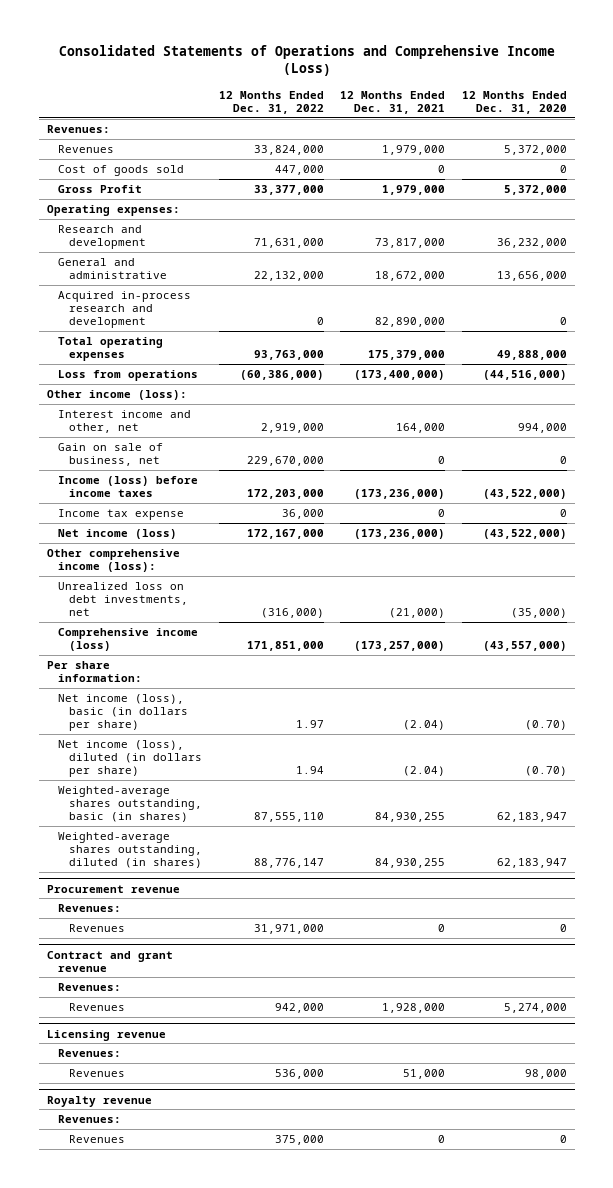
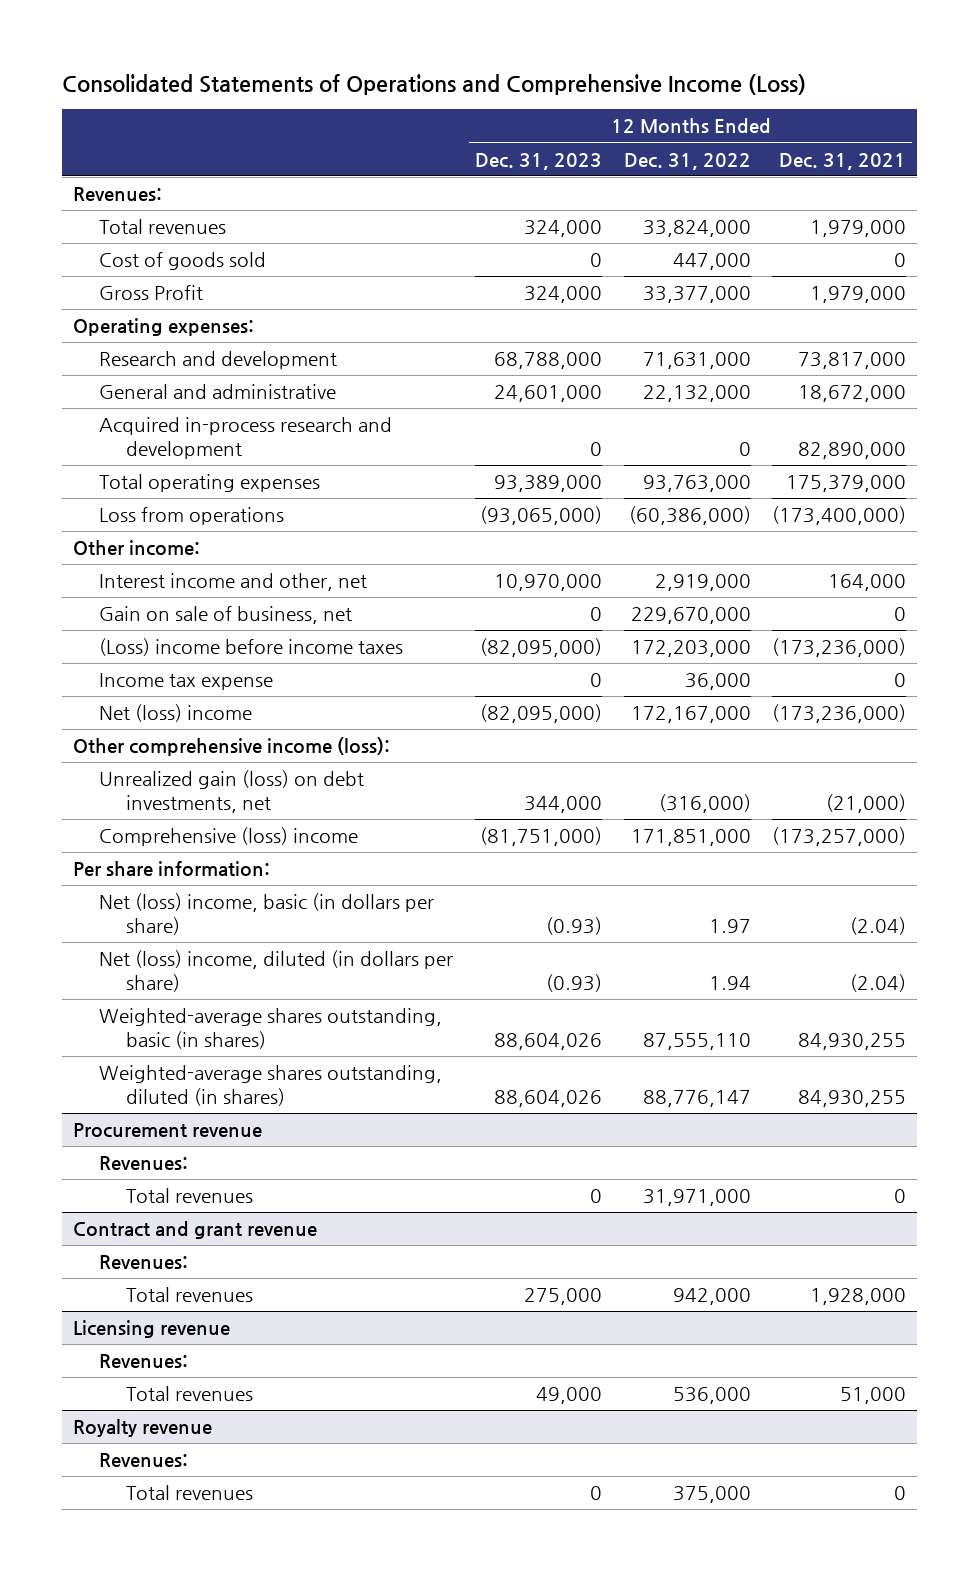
[461,90,567,114] 12 Months Ended Dec. 31, 2020 -> none
none -> [474,152,602,170] Dec. 31, 2023
[58,144,115,153] Revenues -> [99,219,227,235] Total revenues
[46,389,187,400] Other income (loss): -> [72,540,200,557] Other income:
[58,475,199,498] Income (loss) before income taxes -> [99,638,404,657] (Loss) income before income taxes
[58,528,178,539] Net income (loss) -> [99,704,253,723] Net (loss) income
[58,581,189,617] Unrealized loss on debt investments, net -> [99,770,365,813] Unrealized gain (loss) on debt investments, net
[58,627,199,652] Comprehensive income (loss) -> [99,827,359,847] Comprehensive (loss) income
[58,693,189,732] Net income (loss), basic (in dollars per share) -> [99,893,435,935] Net (loss) income, basic (in dollars per share)
[58,739,203,778] Net income (loss), diluted (in dollars per share) -> [99,950,454,992] Net (loss) income, diluted (in dollars per share)
[69,923,126,932] Revenues -> [125,1188,253,1204] Total revenues
[69,1002,126,1011] Revenues -> [125,1287,253,1303] Total revenues
[69,1068,126,1077] Revenues -> [125,1386,253,1402] Total revenues
[69,1134,126,1143] Revenues -> [125,1485,253,1501] Total revenues

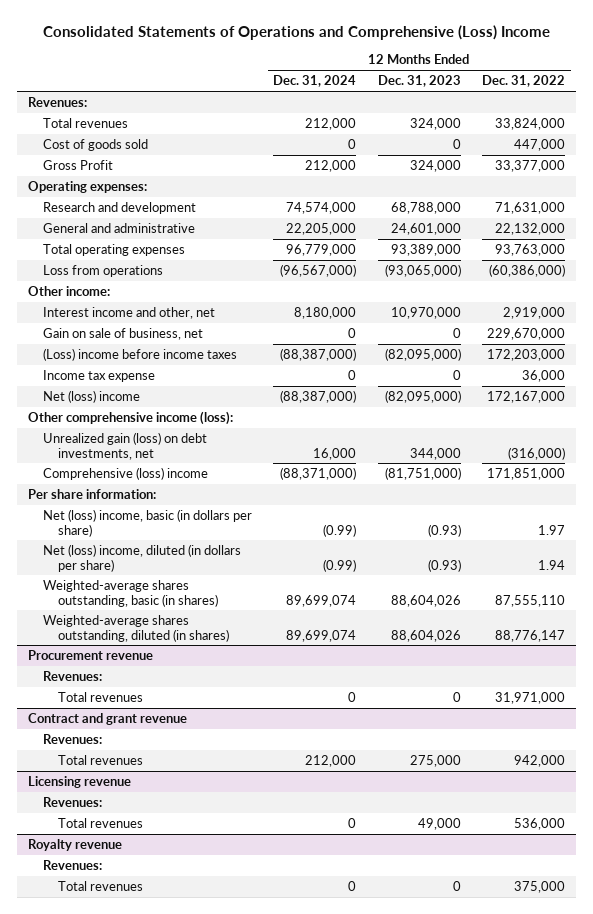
[61,73,806,95] Consolidated Statements of Operations and Comprehensive Income (Loss) -> [42,24,550,40] Consolidated Statements of Operations and Comprehensive (Loss) Income
[779,152,907,170] Dec. 31, 2021 -> none
none -> [273,75,357,88] Dec. 31, 2024
[99,417,393,459] Acquired in-process research and development -> none

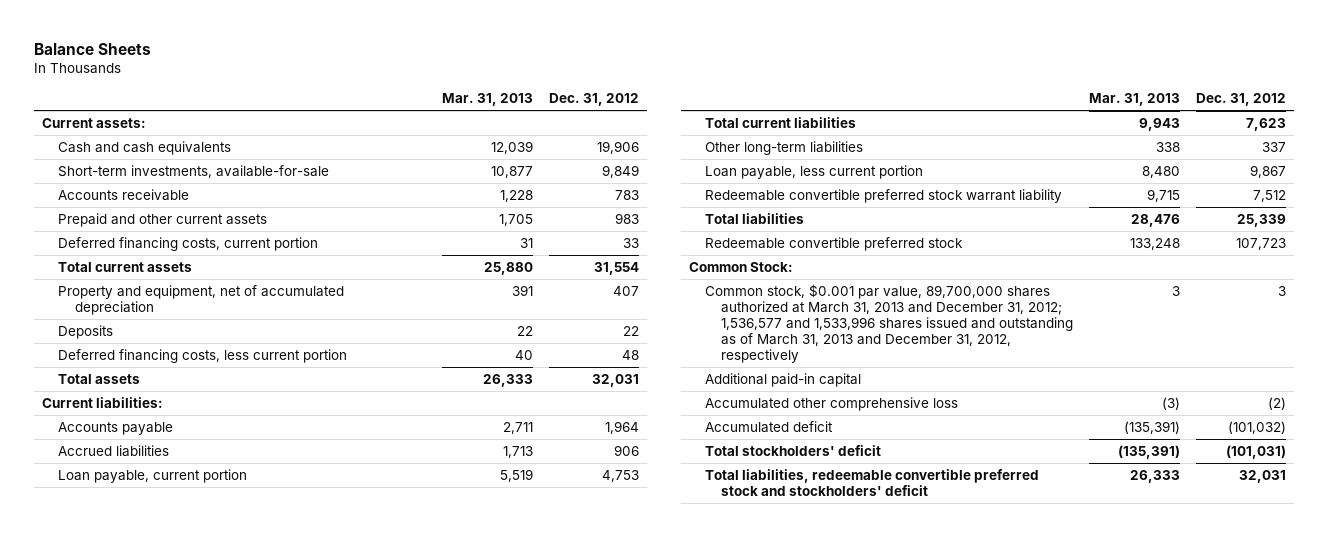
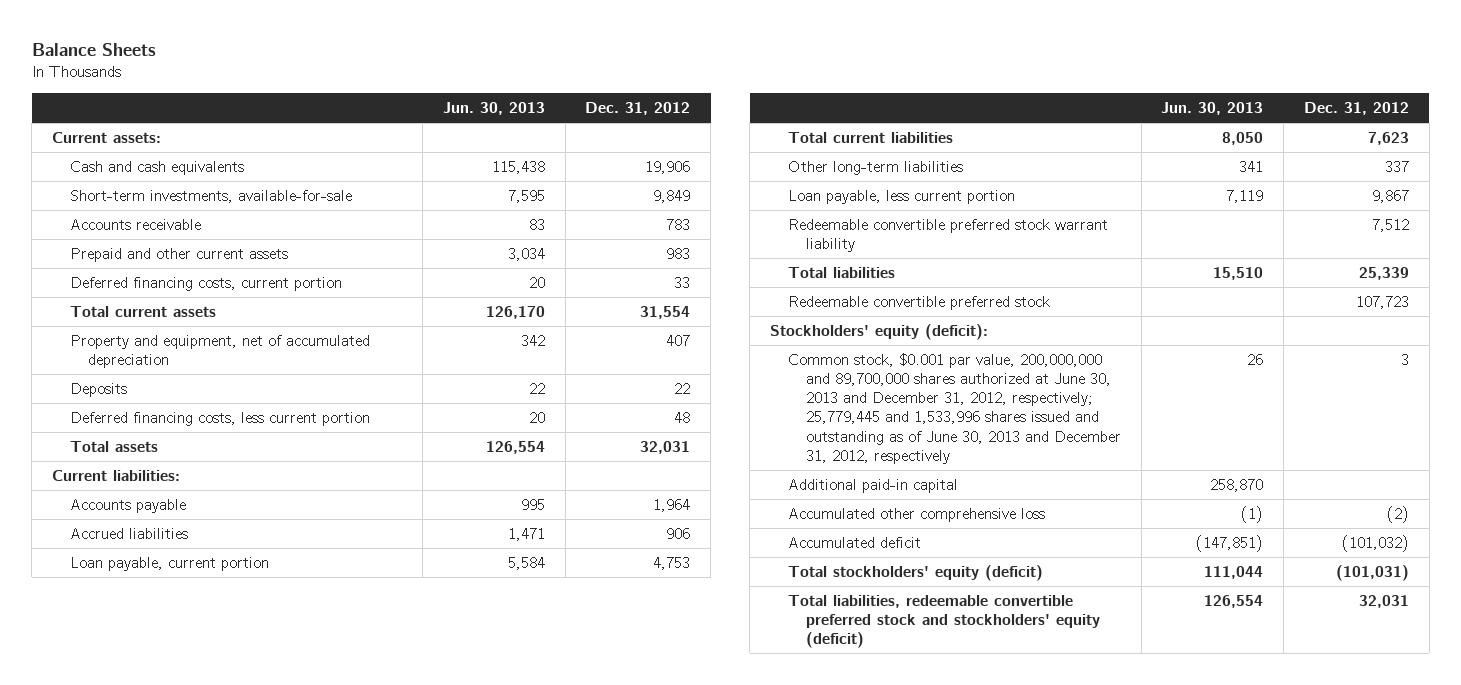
[442,92,534,106] Mar. 31, 2013 -> none
none -> [442,101,545,115] Jun. 30, 2013
[688,262,793,273] Common Stock: -> none
none -> [770,323,989,340] Stockholders' equity (deficit):
[704,284,1074,363] Common stock, $0.001 par value, 89,700,000 shares authorized at March 31, 2013 and December 31, 2012; 1,536,577 and 1,533,996 shares issued and outstanding as of March 31, 2013 and December 31, 2012, respectively -> [788,352,1122,464] Common stock, $0.001 par value, 200,000,000 and 89,700,000 shares authorized at June 30, 2013 and December 31, 2012, respectively; 25,779,445 and 1,533,996 shares issued and outstanding as of June 30, 2013 and December 31, 2012, respectively
[704,445,881,457] Total stockholders' deficit -> [788,564,1044,581] Total stockholders' equity (deficit)
[704,469,1039,496] Total liabilities, redeemable convertible preferred stock and stockholders' deficit -> [788,594,1101,649] Total liabilities, redeemable convertible preferred stock and stockholders' equity (deficit)

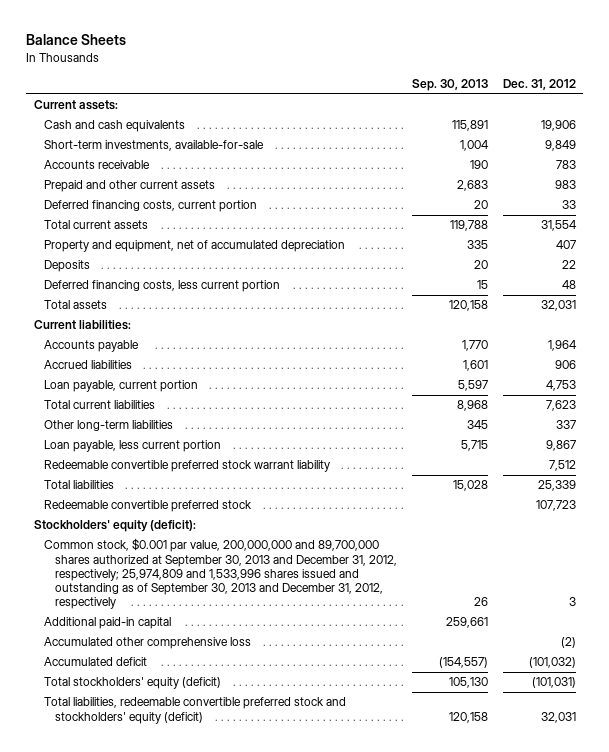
[442,101,545,115] Jun. 30, 2013 -> none
none -> [411,79,488,92] Sep. 30, 2013
[788,352,1122,464] Common stock, $0.001 par value, 200,000,000 and 89,700,000 shares authorized at June 30, 2013 and December 31, 2012, respectively; 25,779,445 and 1,533,996 shares issued and outstanding as of June 30, 2013 and December 31, 2012, respectively -> [44,538,398,610] Common stock, $0.001 par value, 200,000,000 and 89,700,000 shares authorized at September 30, 2013 and December 31, 2012, respectively; 25,974,809 and 1,533,996 shares issued and outstanding as of September 30, 2013 and December 31, 2012, respectively

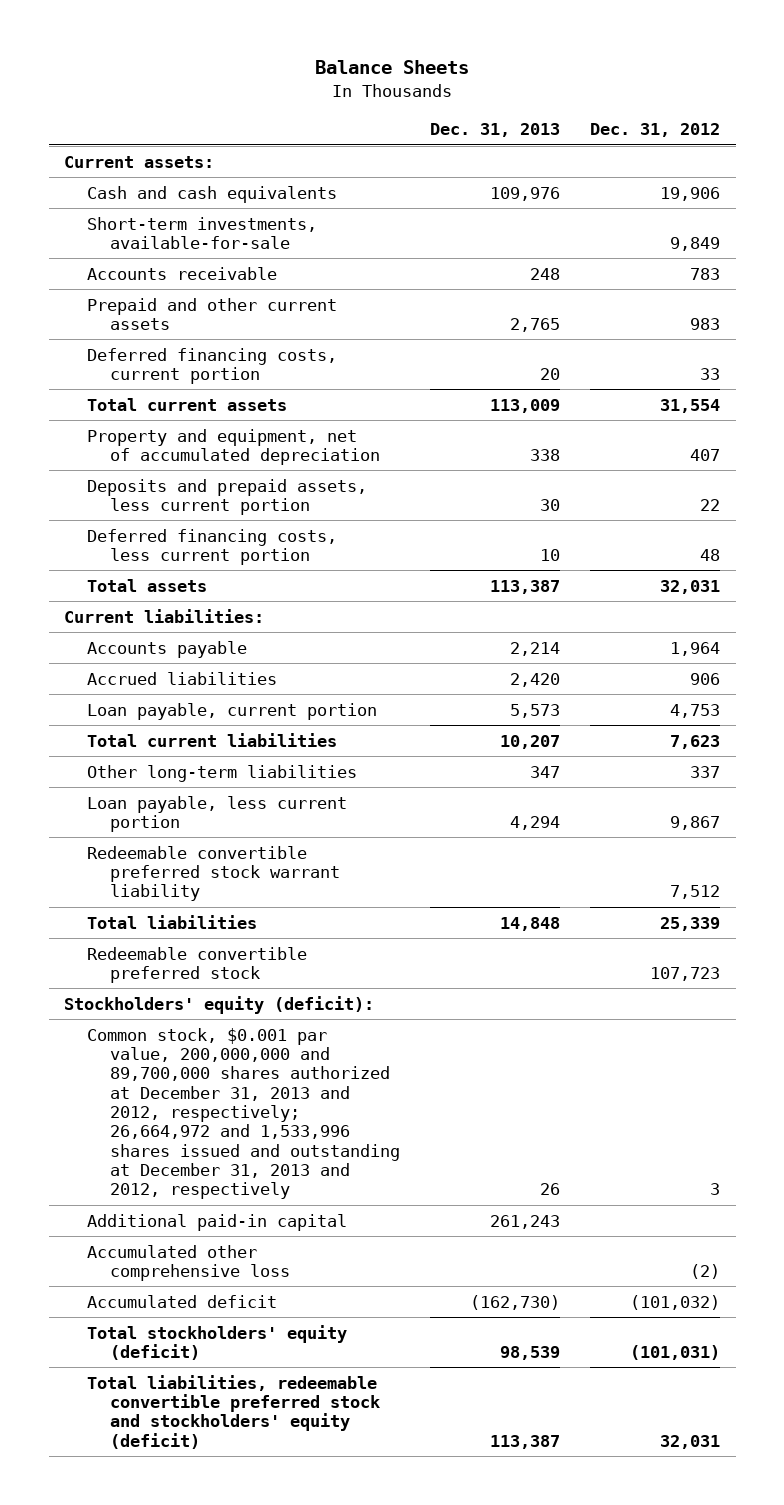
[411,79,488,92] Sep. 30, 2013 -> none
none -> [430,123,561,138] Dec. 31, 2013
[44,260,91,273] Deposits -> [86,478,367,515] Deposits and prepaid assets, less current portion
[44,538,398,610] Common stock, $0.001 par value, 200,000,000 and 89,700,000 shares authorized at September 30, 2013 and December 31, 2012, respectively; 25,974,809 and 1,533,996 shares issued and outstanding as of September 30, 2013 and December 31, 2012, respectively -> [86,1027,401,1200] Common stock, $0.001 par value, 200,000,000 and 89,700,000 shares authorized at December 31, 2013 and 2012, respectively; 26,664,972 and 1,533,996 shares issued and outstanding at December 31, 2013 and 2012, respectively

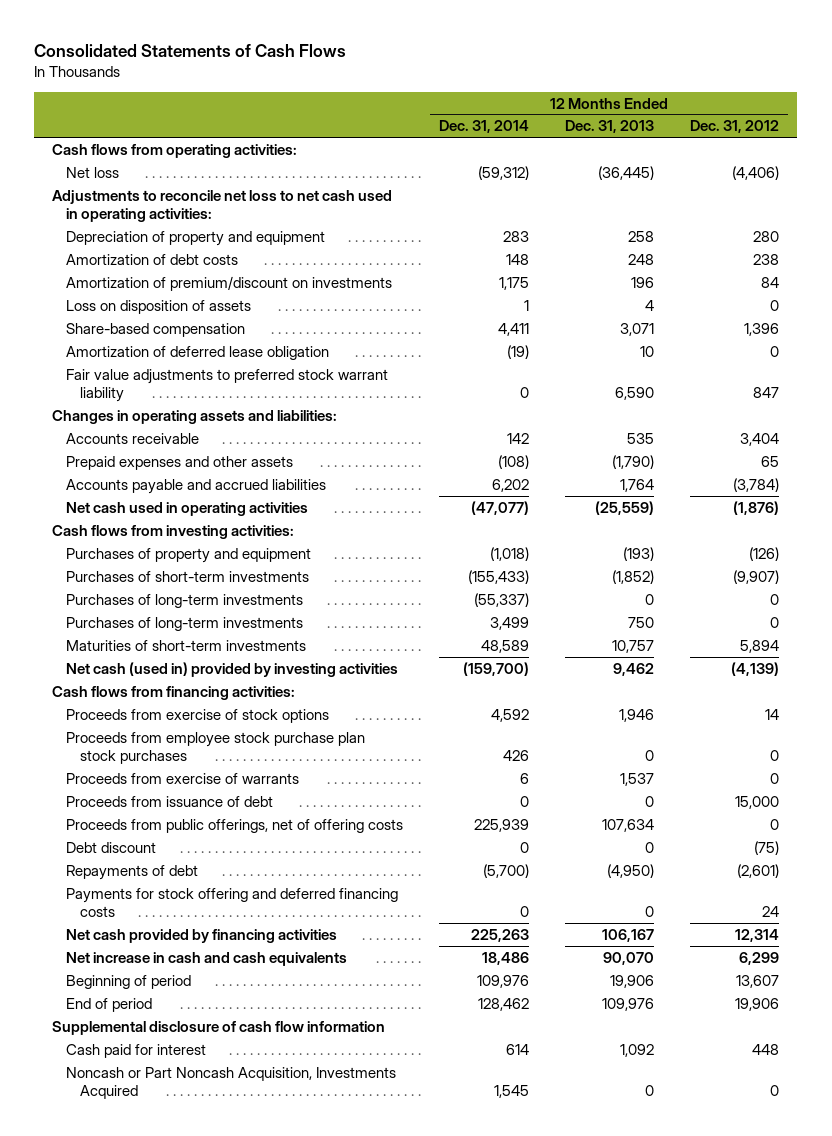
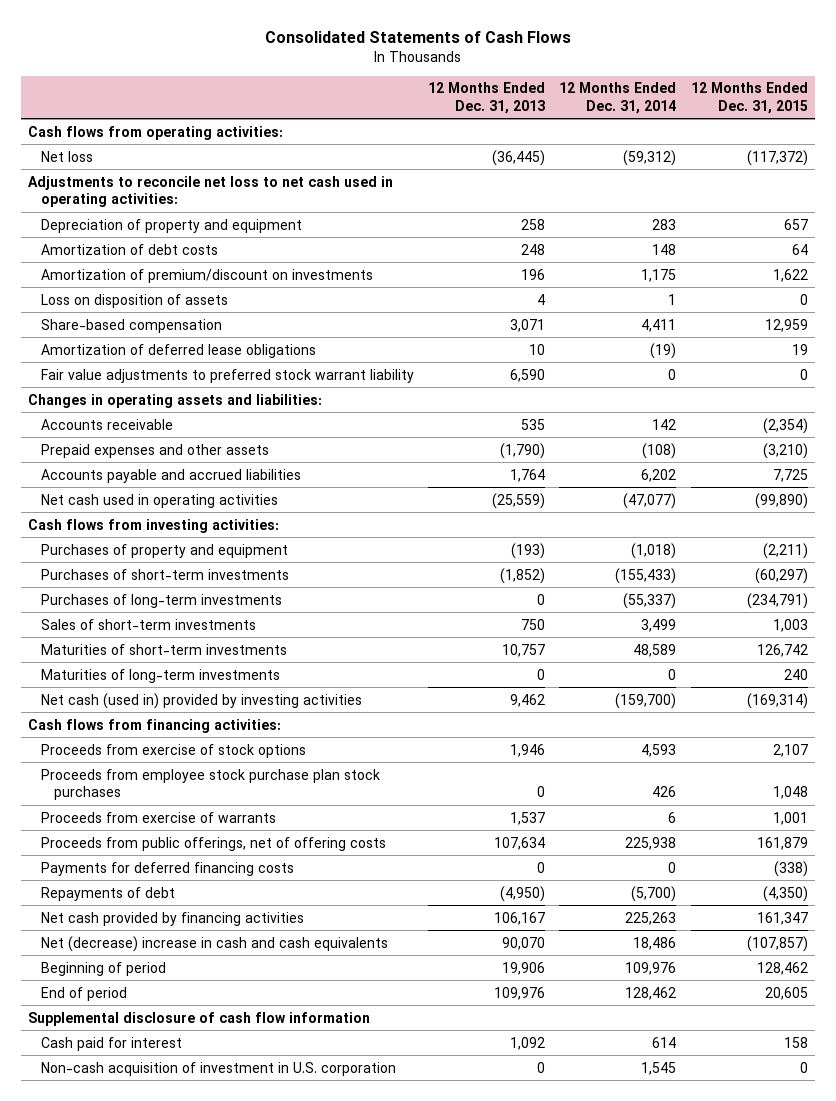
[690,120,780,134] Dec. 31, 2012 -> none
none -> [690,82,808,114] 12 Months Ended Dec. 31, 2015
[66,345,330,360] Amortization of deferred lease obligation -> [41,343,317,358] Amortization of deferred lease obligations
[66,616,304,631] Purchases of long-term investments -> [41,618,257,630] Sales of short-term investments
none -> [41,668,281,683] Maturities of long-term investments
[491,708,530,722] 4,592 -> [641,743,677,757] 4,593
[66,795,274,807] Proceeds from issuance of debt -> none
[66,841,157,853] Debt discount -> none
[474,818,530,832] 225,939 -> [625,836,677,850] 225,938
none -> [41,861,295,876] Payments for deferred financing costs
[66,887,399,918] Payments for stock offering and deferred financing costs -> none
[66,951,348,966] Net increase in cash and cash equivalents -> [41,935,389,952] Net (decrease) increase in cash and cash equivalents
[66,1066,397,1100] Noncash or Part Noncash Acquisition, Investments Acquired -> [41,1061,397,1076] Non-cash acquisition of investment in U.S. corporation

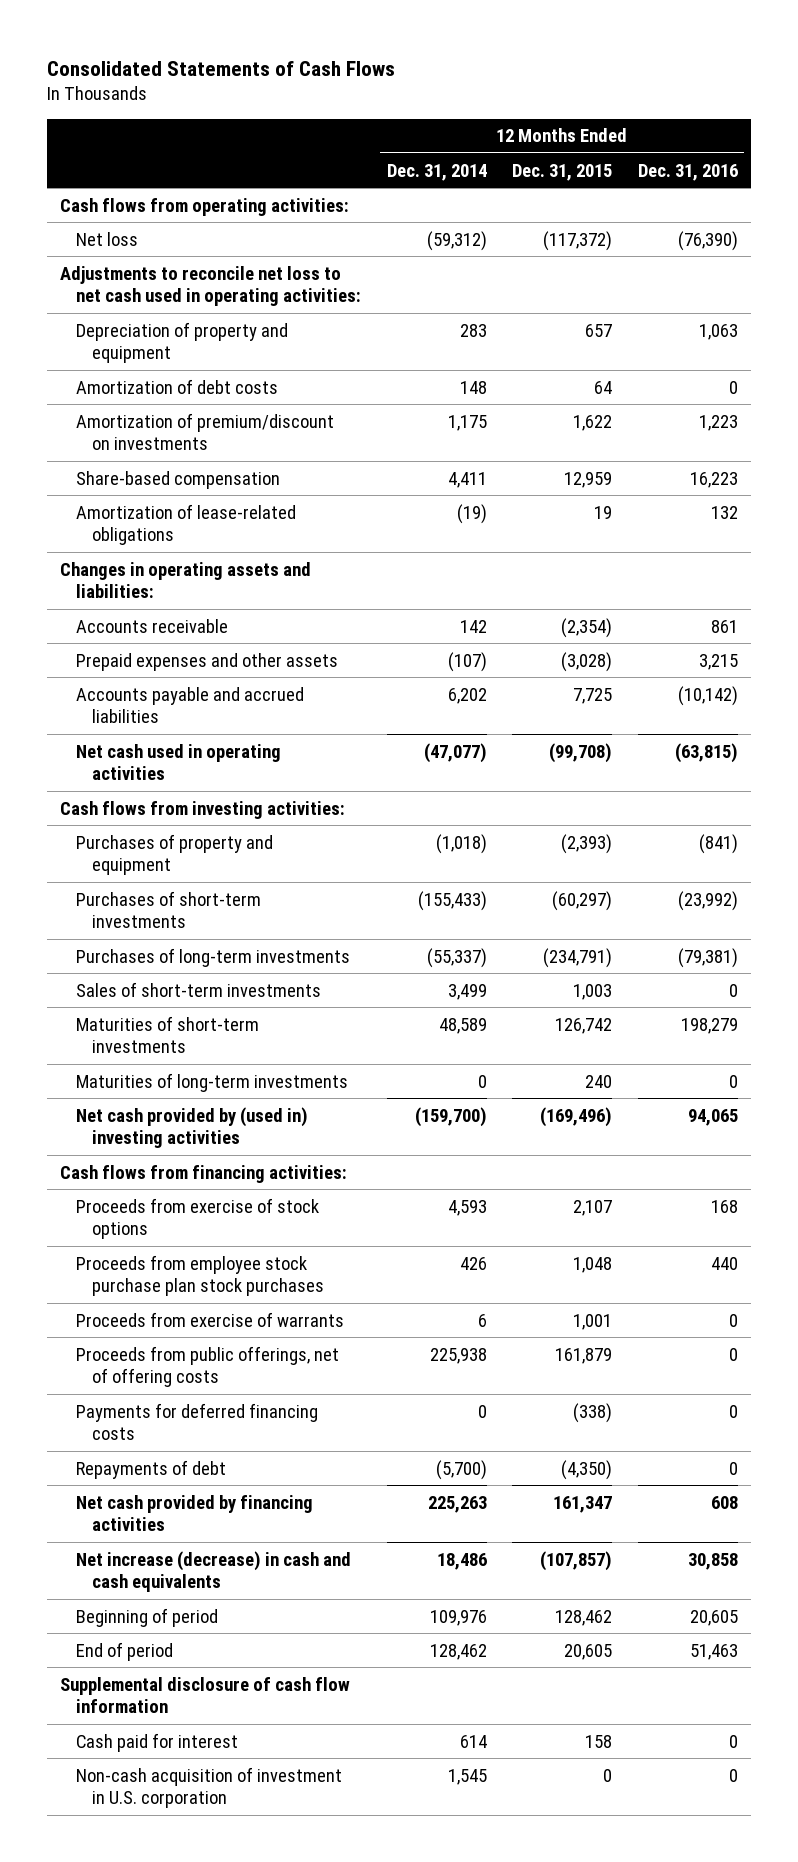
[428,82,546,114] 12 Months Ended Dec. 31, 2013 -> none
none -> [637,163,738,181] Dec. 31, 2016
[41,293,229,308] Loss on disposition of assets -> none
[41,368,415,383] Fair value adjustments to preferred stock warrant liability -> none
[41,343,317,358] Amortization of deferred lease obligations -> [75,503,296,545] Amortization of lease-related obligations
[642,442,677,459] (108) -> [447,651,487,672] (107)
[762,442,808,459] (3,210) -> [561,651,613,672] (3,028)
[754,492,808,509] (99,890) -> [549,742,613,763] (99,708)
[762,542,808,559] (2,211) -> [561,833,613,854] (2,393)
[41,692,363,709] Net cash (used in) provided by investing activities -> [75,1106,308,1148] Net cash provided by (used in) investing activities
[746,692,808,709] (169,314) -> [540,1106,613,1127] (169,496)
[41,935,389,952] Net (decrease) increase in cash and cash equivalents -> [75,1550,351,1592] Net increase (decrease) in cash and cash equivalents

